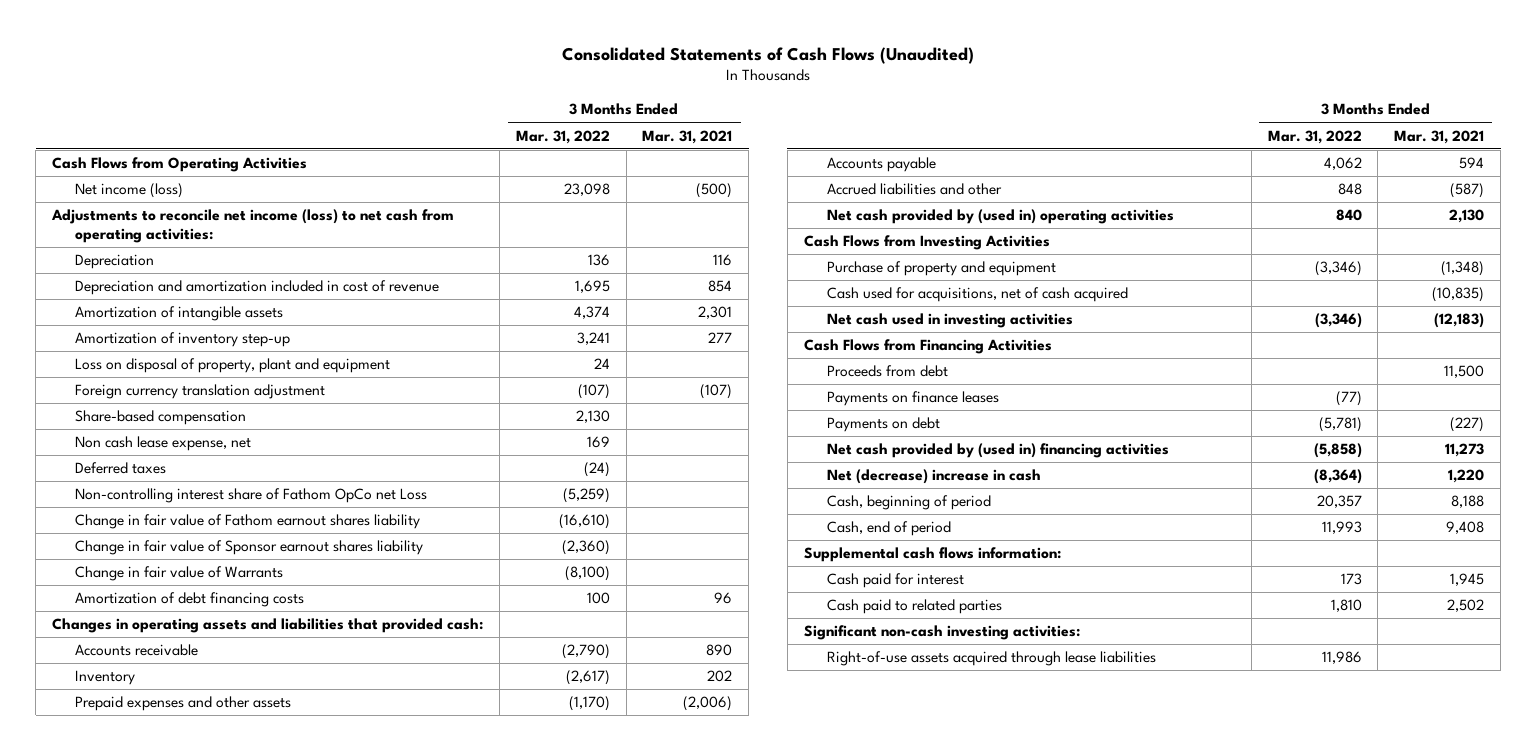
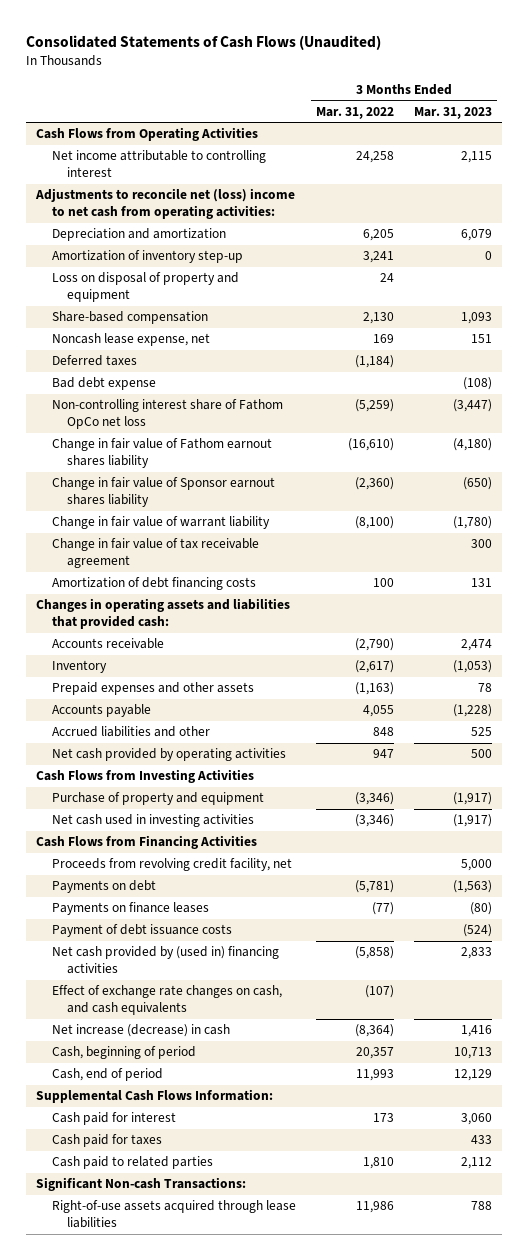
[642,129,733,144] Mar. 31, 2021 -> none
none -> [413,106,492,119] Mar. 31, 2023
[75,254,155,270] Depreciation -> none
[75,280,440,296] Depreciation and amortization included in cost of revenue -> none
[75,306,284,322] Amortization of intangible assets -> none
[75,183,184,199] Net income (loss) -> [51,150,266,178] Net income attributable to controlling interest
[563,183,610,197] 23,098 -> [355,151,394,164] 24,258
[50,209,454,243] Adjustments to reconcile net income (loss) to net cash from operating activities: -> [35,188,296,220] Adjustments to reconcile net (loss) income to net cash from operating activities:
none -> [51,228,226,242] Depreciation and amortization
[75,384,326,400] Foreign currency translation adjustment -> none
[75,358,391,374] Loss on disposal of property, plant and equipment -> [51,272,239,303] Loss on disposal of property and equipment
[75,436,252,452] Non cash lease expense, net -> [51,333,210,347] Noncash lease expense, net
[583,462,610,478] (24) -> [354,355,394,369] (1,184)
none -> [51,377,156,391] Bad debt expense
[75,488,428,504] Non-controlling interest share of Fathom OpCo net Loss -> [51,399,283,430] Non-controlling interest share of Fathom OpCo net loss
[75,566,284,582] Change in fair value of Warrants -> [51,516,270,530] Change in fair value of warrant liability
none -> [51,538,259,569] Change in fair value of tax receivable agreement
[568,696,610,712] (1,170) -> [354,682,394,696] (1,163)
[1323,157,1362,171] 4,062 -> [362,705,394,718] 4,055
[826,209,1174,225] Net cash provided by (used in) operating activities -> [51,748,286,762] Net cash provided by operating activities
[1335,209,1362,222] 840 -> [372,749,394,759] 947
[826,287,1128,303] Cash used for acquisitions, net of cash acquired -> none
[826,365,948,378] Proceeds from debt -> none
none -> [51,858,292,872] Proceeds from revolving credit facility, net
[826,391,999,407] Payments on finance leases -> [51,902,209,916] Payments on finance leases
none -> [51,924,232,938] Payment of debt issuance costs
none -> [51,985,282,1016] Effect of exchange rate changes on cash, and cash equivalents
[826,469,1041,485] Net (decrease) increase in cash -> [51,1024,230,1038] Net increase (decrease) in cash
[803,547,1061,563] Supplemental cash flows information: -> [36,1089,274,1104] Supplemental Cash Flows Information:
none -> [51,1134,162,1148] Cash paid for taxes
[803,625,1080,641] Significant non-cash investing activities: -> [36,1177,247,1192] Significant Non-cash Transactions:

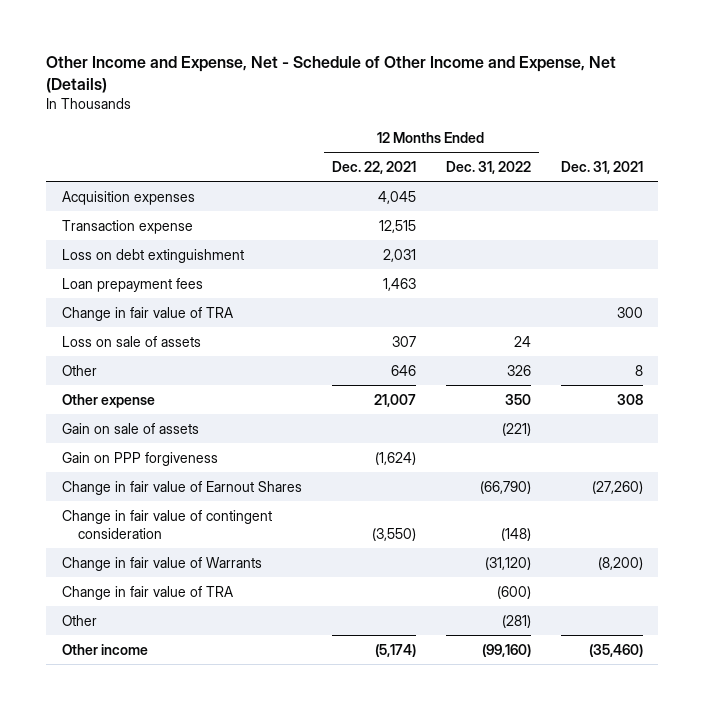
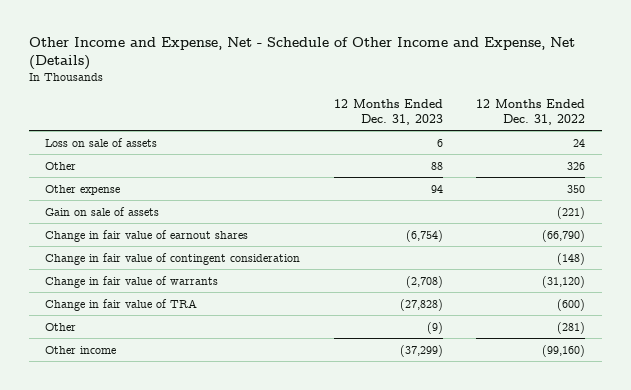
[331,160,416,174] Dec. 22, 2021 -> none
[561,160,644,174] Dec. 31, 2021 -> none
none -> [333,98,443,125] 12 Months Ended Dec. 31, 2023
[61,190,195,205] Acquisition expenses -> none
[61,219,193,234] Transaction expense -> none
[61,248,244,263] Loss on debt extinguishment -> none
[61,277,203,292] Loan prepayment fees -> none
[61,306,233,321] Change in fair value of TRA -> none
[61,451,218,466] Gain on PPP forgiveness -> none
[61,480,302,495] Change in fair value of Earnout Shares -> [45,229,249,242] Change in fair value of earnout shares
[61,556,262,571] Change in fair value of Warrants -> [45,275,219,288] Change in fair value of warrants

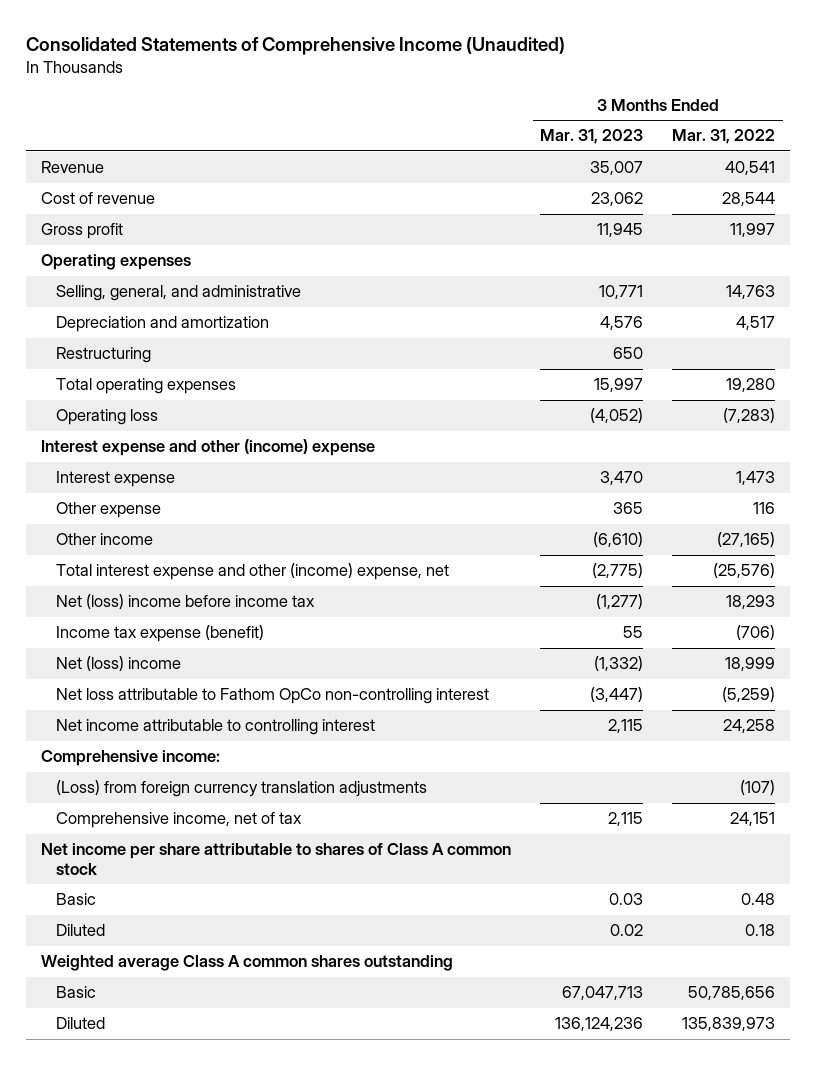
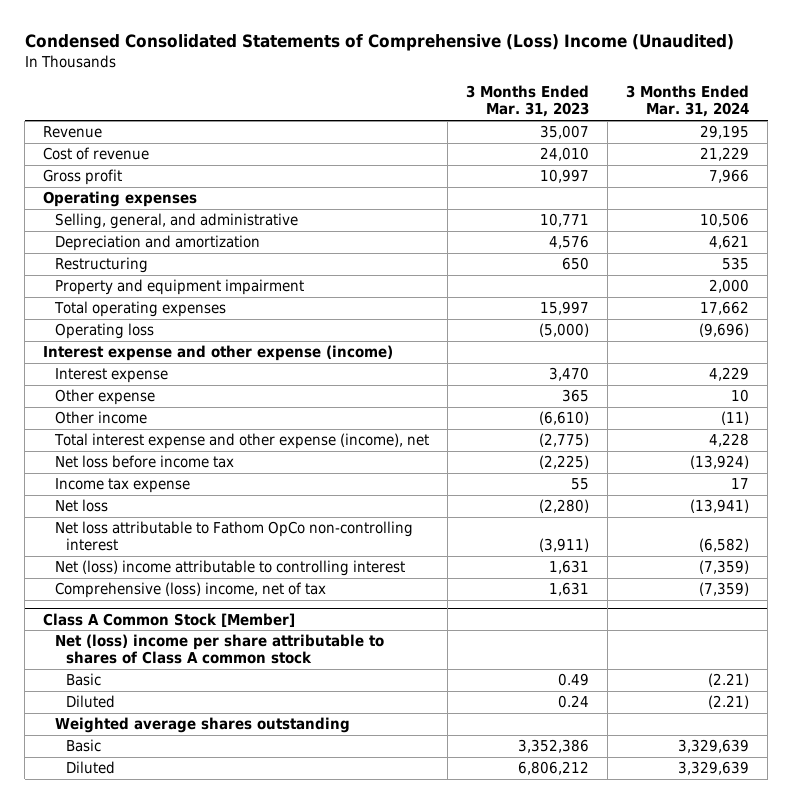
[25,37,565,56] Consolidated Statements of Comprehensive Income (Unaudited) -> [24,34,734,52] Condensed Consolidated Statements of Comprehensive (Loss) Income (Unaudited)
[672,129,776,145] Mar. 31, 2022 -> none
none -> [626,85,750,118] 3 Months Ended Mar. 31, 2024
[590,192,643,207] 23,062 -> [539,147,589,162] 24,010
[596,223,643,238] 11,945 -> [539,169,589,184] 10,997
none -> [54,279,304,296] Property and equipment impairment
[589,408,643,424] (4,052) -> [538,323,589,338] (5,000)
[40,439,375,457] Interest expense and other (income) expense -> [43,345,394,362] Interest expense and other expense (income)
[40,750,220,767] Comprehensive income: -> none
[55,780,427,798] (Loss) from foreign currency translation adjustments -> none
[55,563,449,581] Total interest expense and other (income) expense, net -> [53,433,429,450] Total interest expense and other expense (income), net
[55,594,315,610] Net (loss) income before income tax -> [54,455,234,469] Net loss before income tax
[595,594,643,610] (1,277) -> [538,455,589,470] (2,225)
[55,625,264,643] Income tax expense (benefit) -> [54,478,190,494] Income tax expense
[55,656,181,672] Net (loss) income -> [54,499,108,513] Net loss
[593,656,643,672] (1,332) -> [538,499,589,514] (2,280)
[589,687,643,703] (3,447) -> [538,538,589,553] (3,911)
[55,719,375,736] Net income attributable to controlling interest -> [54,560,405,577] Net (loss) income attributable to controlling interest
[607,719,643,734] 2,115 -> [548,560,589,575] 1,631
[55,812,302,829] Comprehensive income, net of tax -> [54,582,326,599] Comprehensive (loss) income, net of tax
[607,812,643,827] 2,115 -> [548,582,589,597] 1,631
none -> [43,612,296,627] Class A Common Stock [Member]
[40,843,511,875] Net income per share attributable to shares of Class A common stock -> [54,634,384,665] Net (loss) income per share attributable to shares of Class A common stock
[608,893,643,906] 0.03 -> [557,673,589,687] 0.49
[609,924,643,937] 0.02 -> [557,695,589,709] 0.24
[40,955,453,972] Weighted average Class A common shares outstanding -> [54,717,350,734] Weighted average shares outstanding
[561,986,643,1001] 67,047,713 -> [517,739,589,754] 3,352,386
[554,1017,643,1032] 136,124,236 -> [517,761,589,776] 6,806,212

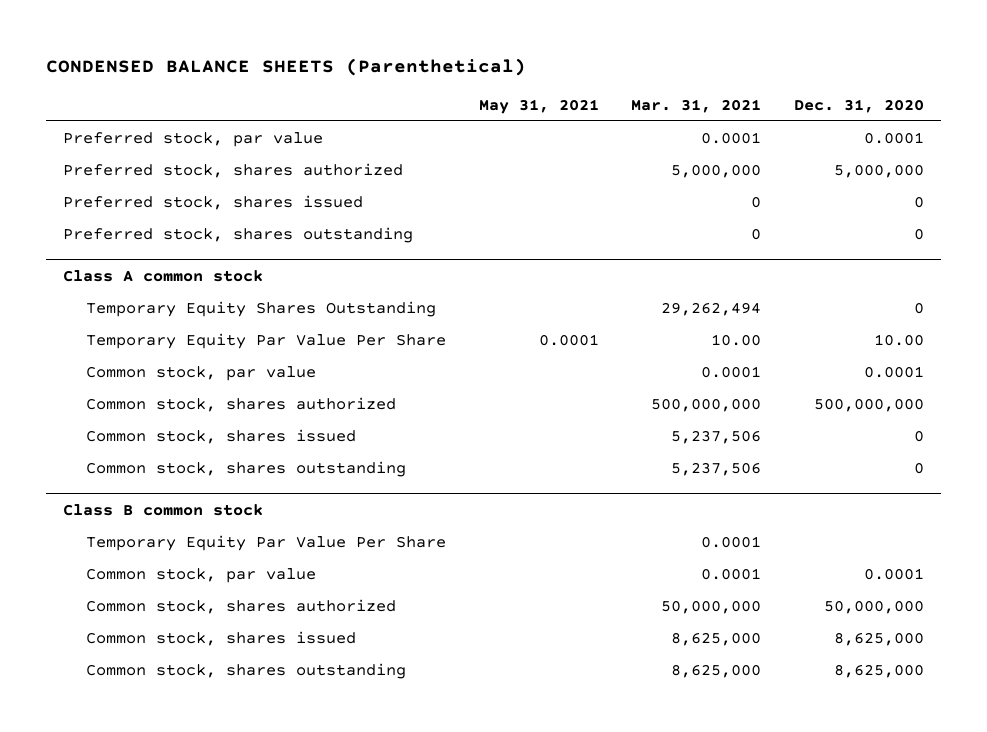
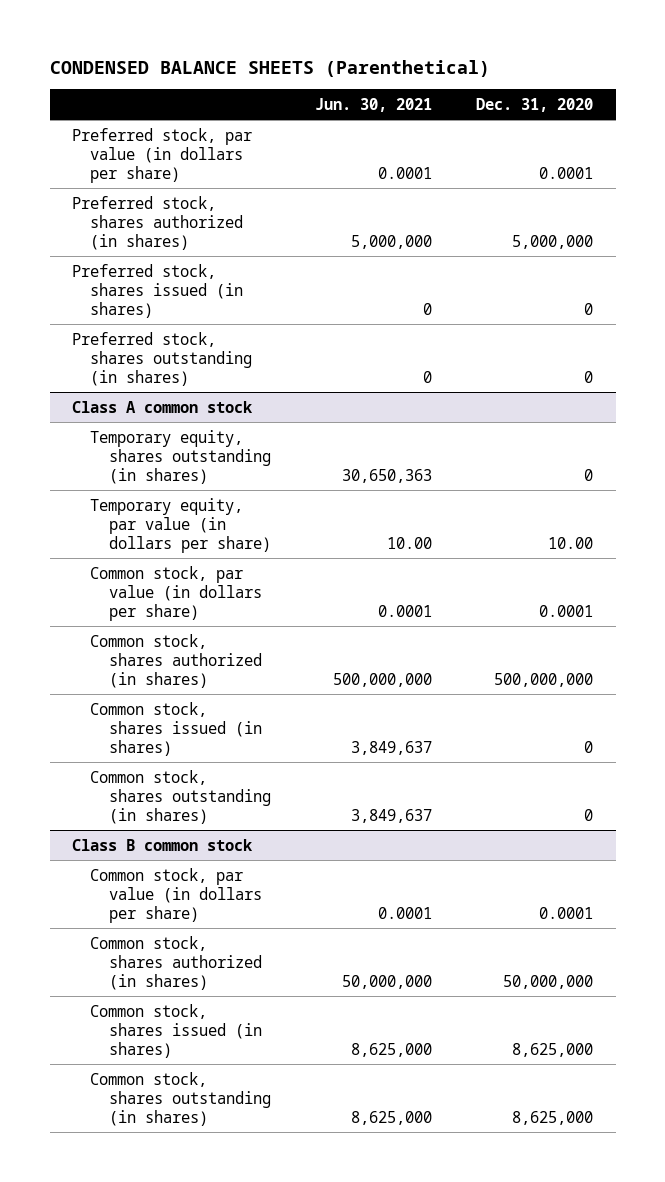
[478,99,599,115] May 31, 2021 -> none
[631,99,762,114] Mar. 31, 2021 -> none
none -> [315,97,433,112] Jun. 30, 2021
[62,131,323,147] Preferred stock, par value -> [71,127,252,183] Preferred stock, par value (in dollars per share)
[62,162,403,178] Preferred stock, shares authorized -> [71,195,244,250] Preferred stock, shares authorized (in shares)
[62,194,363,210] Preferred stock, shares issued -> [71,263,244,318] Preferred stock, shares issued (in shares)
[62,226,413,243] Preferred stock, shares outstanding -> [71,331,253,386] Preferred stock, shares outstanding (in shares)
[85,300,436,317] Temporary Equity Shares Outstanding -> [90,429,272,484] Temporary equity, shares outstanding (in shares)
[85,332,446,349] Temporary Equity Par Value Per Share -> [90,497,272,553] Temporary equity, par value (in dollars per share)
[85,365,316,381] Common stock, par value -> [90,565,263,621] Common stock, par value (in dollars per share)
[85,396,396,412] Common stock, shares authorized -> [90,633,263,688] Common stock, shares authorized (in shares)
[85,428,356,444] Common stock, shares issued -> [90,701,263,756] Common stock, shares issued (in shares)
[85,460,406,477] Common stock, shares outstanding -> [90,769,272,824] Common stock, shares outstanding (in shares)
[85,534,446,551] Temporary Equity Par Value Per Share -> none
[85,567,316,583] Common stock, par value -> [90,867,263,923] Common stock, par value (in dollars per share)
[85,598,396,614] Common stock, shares authorized -> [90,935,263,990] Common stock, shares authorized (in shares)
[85,630,356,646] Common stock, shares issued -> [90,1003,263,1058] Common stock, shares issued (in shares)
[85,662,406,679] Common stock, shares outstanding -> [90,1071,272,1126] Common stock, shares outstanding (in shares)

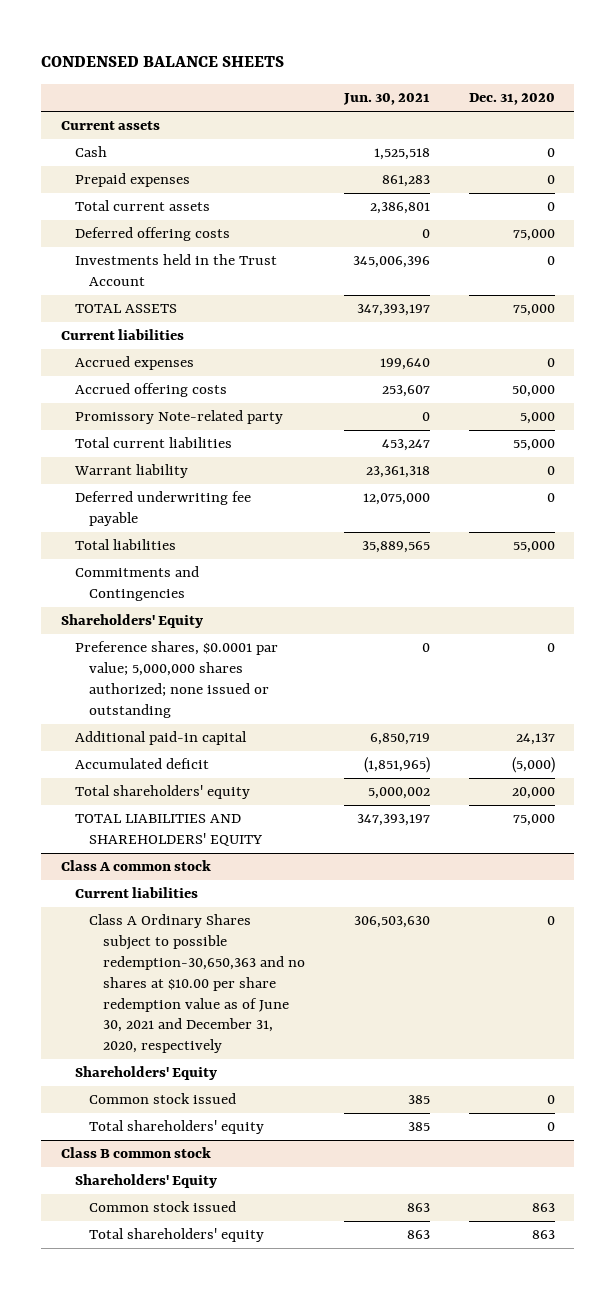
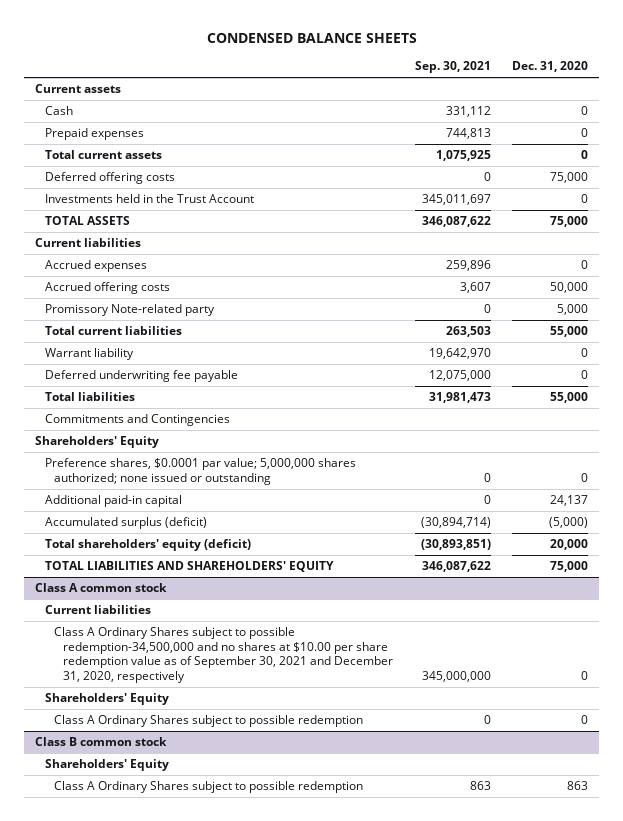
[342,93,430,106] Jun. 30, 2021 -> none
none -> [414,61,491,74] Sep. 30, 2021
[74,758,209,770] Accumulated deficit -> [44,517,207,530] Accumulated surplus (deficit)
[74,785,250,800] Total shareholders' equity -> [44,539,251,552] Total shareholders' equity (deficit)
[88,914,305,1054] Class A Ordinary Shares subject to possible redemption-30,650,363 and no shares at $10.00 per share redemption value as of June 30, 2021 and December 31, 2020, respectively -> [53,627,394,683] Class A Ordinary Shares subject to possible redemption-34,500,000 and no shares at $10.00 per share redemption value as of September 30, 2021 and December 31, 2020, respectively
[88,1120,264,1135] Total shareholders' equity -> none
[88,1093,236,1105] Common stock issued -> [53,715,363,728] Class A Ordinary Shares subject to possible redemption
[88,1228,264,1243] Total shareholders' equity -> none
[88,1201,236,1213] Common stock issued -> [53,781,363,794] Class A Ordinary Shares subject to possible redemption

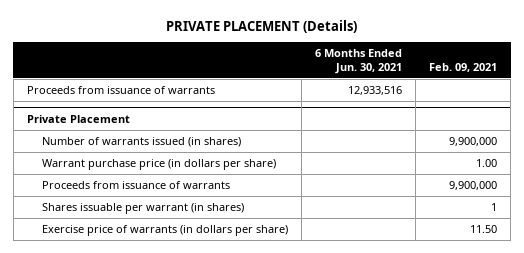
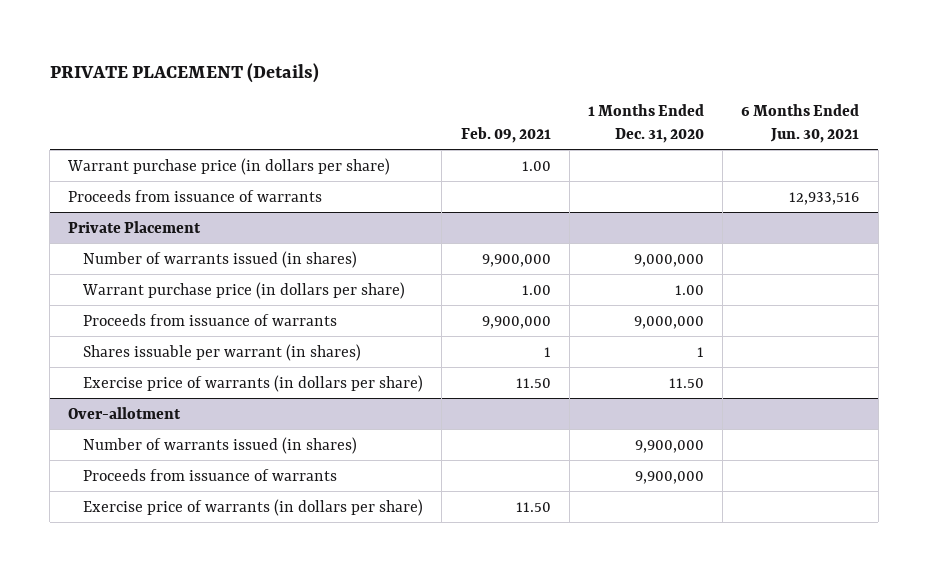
none -> [587,104,704,143] 1 Months Ended Dec. 31, 2020
none -> [67,157,391,175] Warrant purchase price (in dollars per share)
none -> [68,406,182,419] Over-allotment
none -> [83,436,358,454] Number of warrants issued (in shares)
none -> [83,468,338,481] Proceeds from issuance of warrants
none -> [83,498,424,516] Exercise price of warrants (in dollars per share)

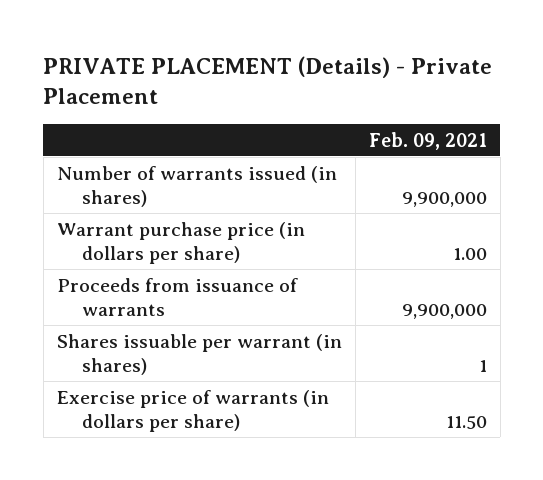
[49,62,319,83] PRIVATE PLACEMENT (Details) -> [43,55,493,105] PRIVATE PLACEMENT (Details) - Private Placement
[587,104,704,143] 1 Months Ended Dec. 31, 2020 -> none
[741,104,860,143] 6 Months Ended Jun. 30, 2021 -> none
[67,157,391,175] Warrant purchase price (in dollars per share) -> none
[68,189,323,202] Proceeds from issuance of warrants -> none
[68,220,202,233] Private Placement -> none
[68,406,182,419] Over-allotment -> none
[83,436,358,454] Number of warrants issued (in shares) -> none
[83,468,338,481] Proceeds from issuance of warrants -> none
[83,498,424,516] Exercise price of warrants (in dollars per share) -> none

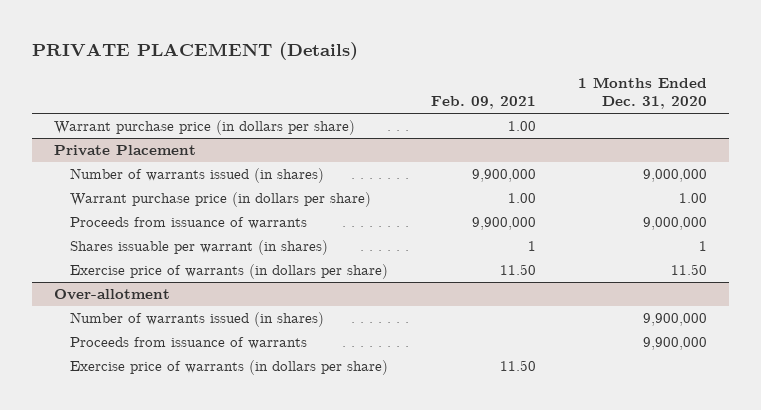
[43,55,493,105] PRIVATE PLACEMENT (Details) - Private Placement -> [32,41,359,60] PRIVATE PLACEMENT (Details)
none -> [578,77,708,110] 1 Months Ended Dec. 31, 2020
none -> [53,120,355,136] Warrant purchase price (in dollars per share)
none -> [53,145,196,157] Private Placement
none -> [53,289,170,301] Over-allotment
none -> [69,312,324,328] Number of warrants issued (in shares)
none -> [69,337,307,350] Proceeds from issuance of warrants
none -> [69,360,388,376] Exercise price of warrants (in dollars per share)

